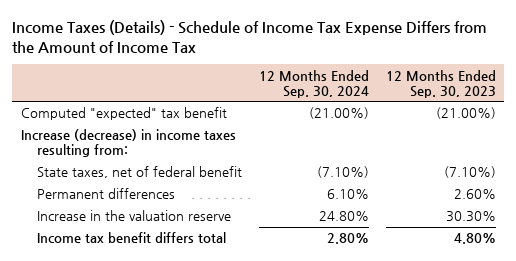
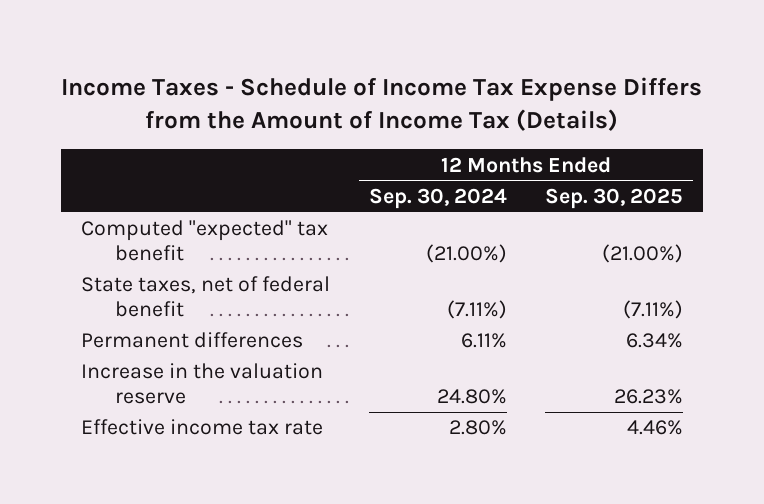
[12,19,488,53] Income Taxes (Details) - Schedule of Income Tax Expense Differs from the Amount of Income Tax -> [61,76,703,132] Income Taxes - Schedule of Income Tax Expense Differs from the Amount of Income Tax (Details)
[385,69,496,98] 12 Months Ended Sep. 30, 2023 -> none
none -> [545,187,684,209] Sep. 30, 2025
[20,129,236,158] Increase (decrease) in income taxes resulting from: -> none
[316,166,369,179] (7.10%) -> [446,300,507,320] (7.11%)
[326,189,369,200] 6.10% -> [460,333,507,349] 6.11%
[37,232,227,244] Income tax benefit differs total -> [80,419,323,436] Effective income tax rate

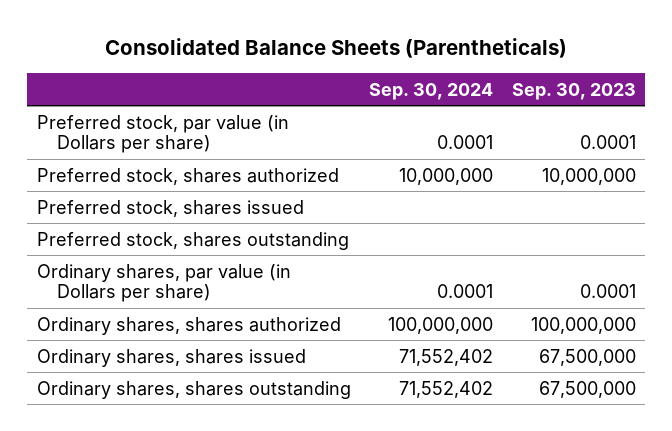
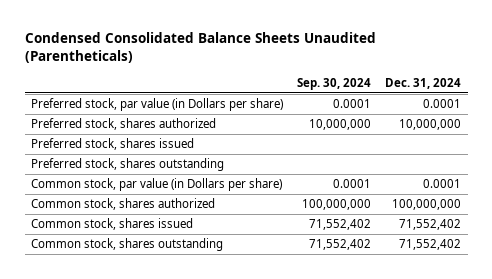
[105,38,568,59] Consolidated Balance Sheets (Parentheticals) -> [24,31,376,63] Condensed Consolidated Balance Sheets Unaudited (Parentheticals)
[511,82,636,100] Sep. 30, 2023 -> none
none -> [384,77,461,89] Dec. 31, 2024
[36,263,291,303] Ordinary shares, par value (in Dollars per share) -> [31,178,283,192] Common stock, par value (in Dollars per share)
[36,316,341,335] Ordinary shares, shares authorized -> [31,198,216,211] Common stock, shares authorized
[36,348,306,367] Ordinary shares, shares issued -> [31,218,194,231] Common stock, shares issued
[36,380,351,399] Ordinary shares, shares outstanding -> [31,238,224,252] Common stock, shares outstanding

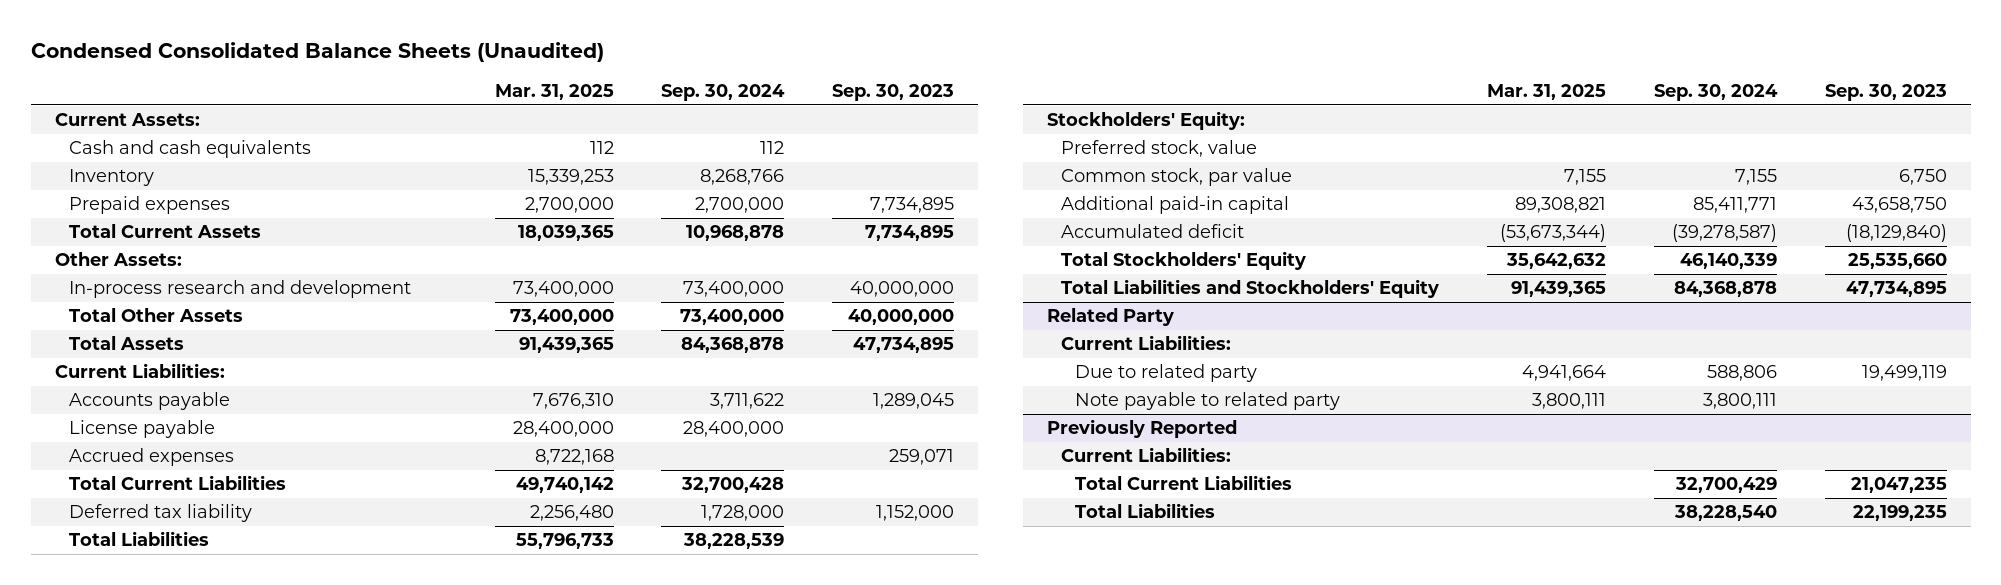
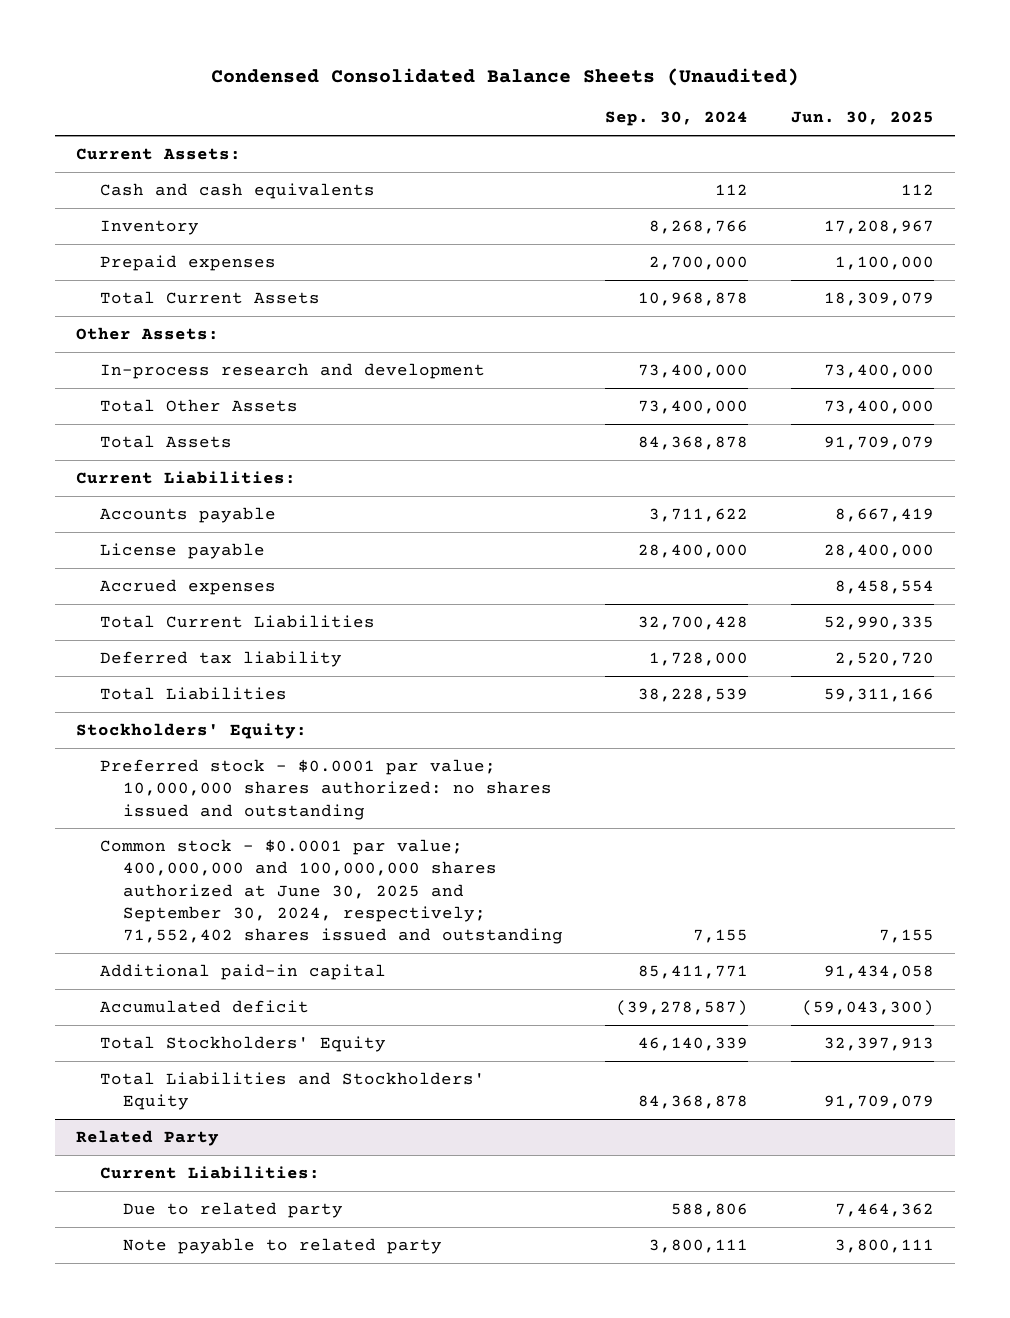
[494,83,614,100] Mar. 31, 2025 -> none
[832,83,955,101] Sep. 30, 2023 -> none
none -> [790,111,934,126] Jun. 30, 2025
[1061,140,1258,158] Preferred stock, value -> [99,758,553,820] Preferred stock - $0.0001 par value; 10,000,000 shares authorized: no shares issued and outstanding
[1061,168,1293,187] Common stock, par value -> [99,838,564,945] Common stock - $0.0001 par value; 400,000,000 and 100,000,000 shares authorized at June 30, 2025 and September 30, 2024, respectively; 71,552,402 shares issued and outstanding
[1047,419,1238,439] Previously Reported -> none
[1061,447,1232,463] Current Liabilities: -> none
[1075,475,1293,491] Total Current Liabilities -> none
[1075,503,1216,519] Total Liabilities -> none

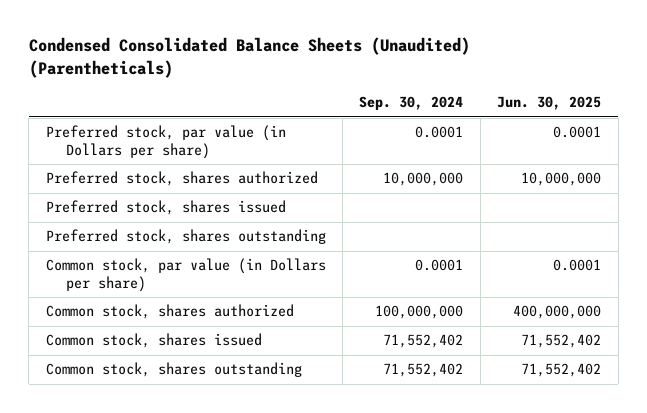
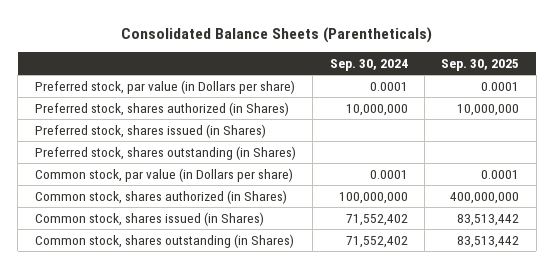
[28,37,470,78] Condensed Consolidated Balance Sheets (Unaudited) (Parentheticals) -> [121,26,433,43] Consolidated Balance Sheets (Parentheticals)
[497,96,602,111] Jun. 30, 2025 -> none
none -> [441,58,520,71] Sep. 30, 2025
[45,171,318,187] Preferred stock, shares authorized -> [34,101,289,116] Preferred stock, shares authorized (in Shares)
[45,200,286,216] Preferred stock, shares issued -> [34,123,266,138] Preferred stock, shares issued (in Shares)
[45,229,326,245] Preferred stock, shares outstanding -> [34,145,296,160] Preferred stock, shares outstanding (in Shares)
[45,304,294,320] Common stock, shares authorized -> [34,189,287,204] Common stock, shares authorized (in Shares)
[45,333,262,349] Common stock, shares issued -> [34,211,264,226] Common stock, shares issued (in Shares)
[45,362,302,378] Common stock, shares outstanding -> [34,233,294,248] Common stock, shares outstanding (in Shares)

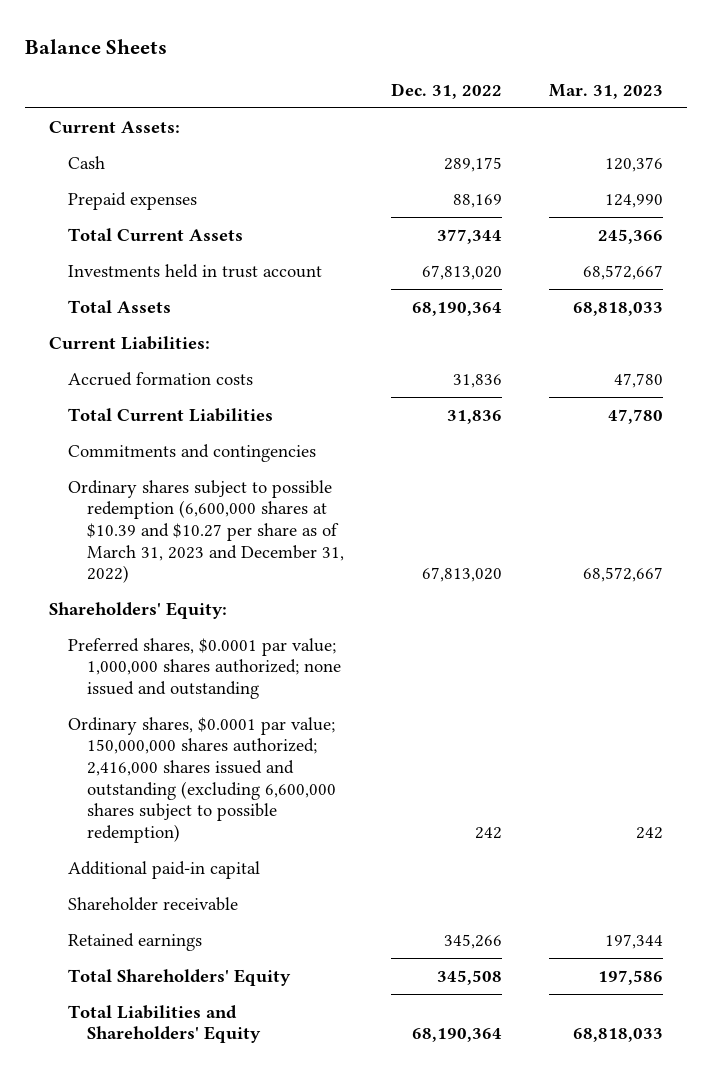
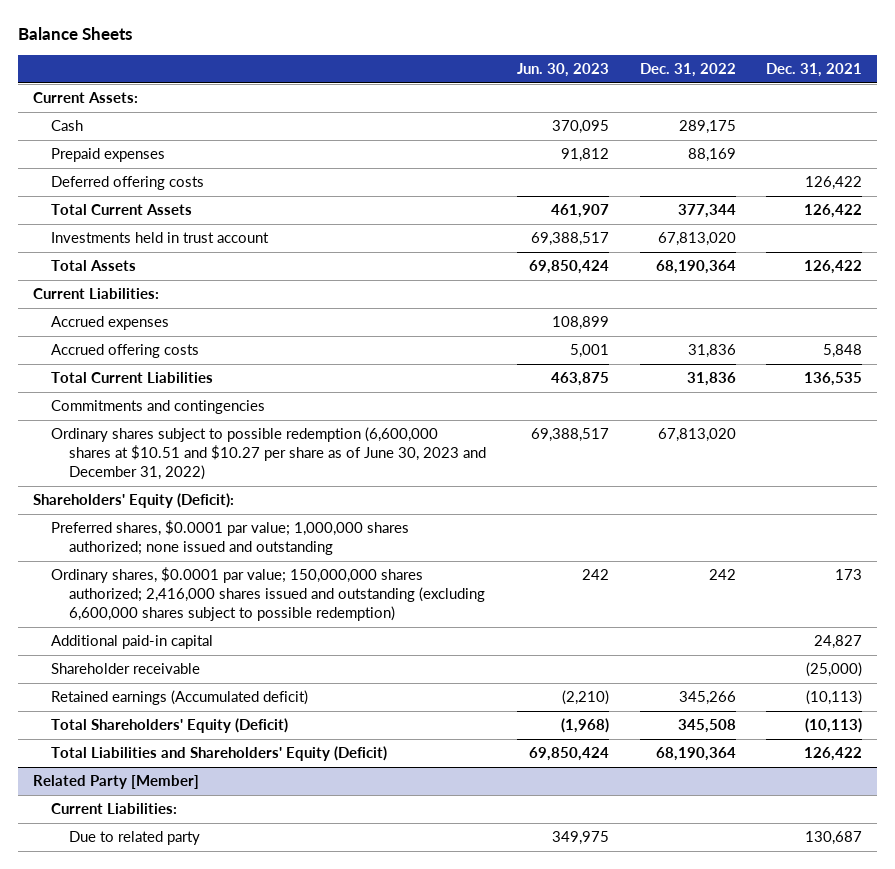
[548,83,663,99] Mar. 31, 2023 -> none
none -> [516,63,609,78] Jun. 30, 2023
none -> [766,63,863,78] Dec. 31, 2021
none -> [51,176,205,191] Deferred offering costs
none -> [51,316,170,331] Accrued expenses
[67,371,253,386] Accrued formation costs -> [51,344,200,359] Accrued offering costs
[67,479,344,584] Ordinary shares subject to possible redemption (6,600,000 shares at $10.39 and $10.27 per share as of March 31, 2023 and December 31, 2022) -> [51,427,487,481] Ordinary shares subject to possible redemption (6,600,000 shares at $10.51 and $10.27 per share as of June 30, 2023 and December 31, 2022)
[48,601,227,619] Shareholders' Equity: -> [32,493,234,509] Shareholders' Equity (Deficit):
[67,932,202,951] Retained earnings -> [51,690,309,706] Retained earnings (Accumulated deficit)
[67,968,291,986] Total Shareholders' Equity -> [51,718,289,734] Total Shareholders' Equity (Deficit)
[67,1004,261,1044] Total Liabilities and Shareholders' Equity -> [51,746,388,762] Total Liabilities and Shareholders' Equity (Deficit)
none -> [32,775,199,790] Related Party [Member]
none -> [51,803,178,815] Current Liabilities:
none -> [69,831,201,846] Due to related party

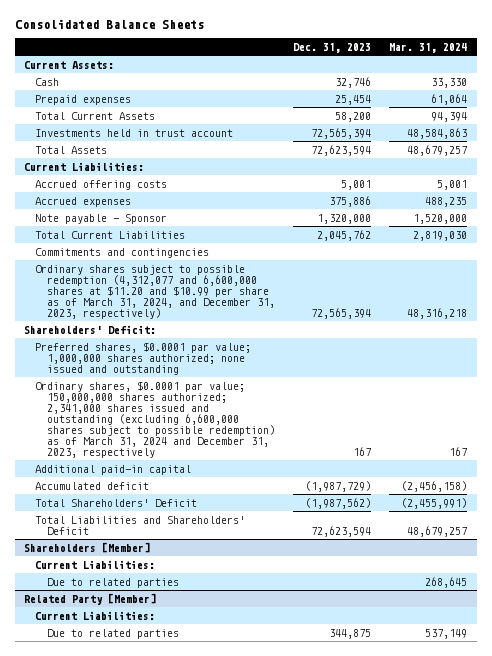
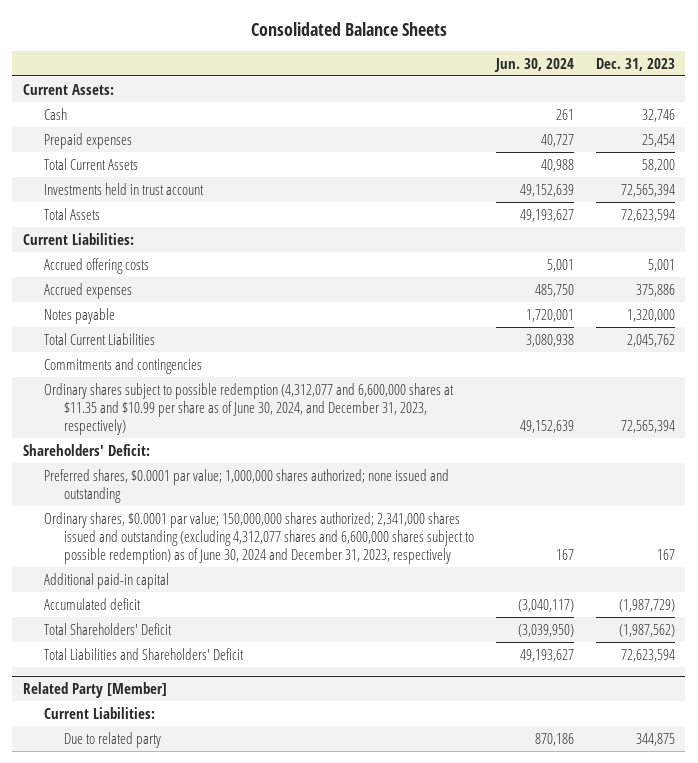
[389,42,468,53] Mar. 31, 2024 -> none
none -> [494,57,575,72] Jun. 30, 2024
[35,213,168,224] Note payable - Sponsor -> [43,307,115,324] Notes payable
[35,264,275,319] Ordinary shares subject to possible redemption (4,312,077 and 6,600,000 shares at $11.20 and $10.99 per share as of March 31, 2024, and December 31, 2023, respectively) -> [43,382,454,436] Ordinary shares subject to possible redemption (4,312,077 and 6,600,000 shares at $11.35 and $10.99 per share as of June 30, 2024, and December 31, 2023, respectively)
[35,380,275,458] Ordinary shares, $0.0001 par value; 150,000,000 shares authorized; 2,341,000 shares issued and outstanding (excluding 6,600,000 shares subject to possible redemption) as of March 31, 2024 and December 31, 2023, respectively -> [43,511,475,565] Ordinary shares, $0.0001 par value; 150,000,000 shares authorized; 2,341,000 shares issued and outstanding (excluding 4,312,077 shares and 6,600,000 shares subject to possible redemption) as of June 30, 2024 and December 31, 2023, respectively
[24,541,151,553] Shareholders [Member] -> none
[35,559,156,569] Current Liabilities: -> none
[46,577,179,588] Due to related parties -> none
[46,628,179,639] Due to related parties -> [64,731,162,748] Due to related party

